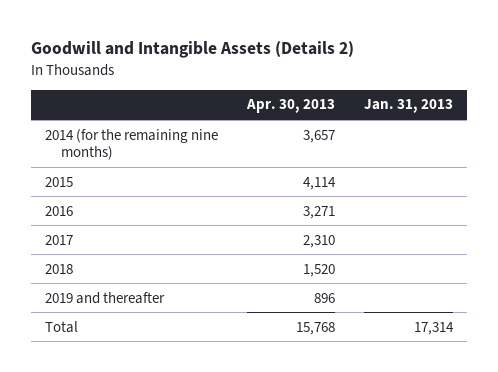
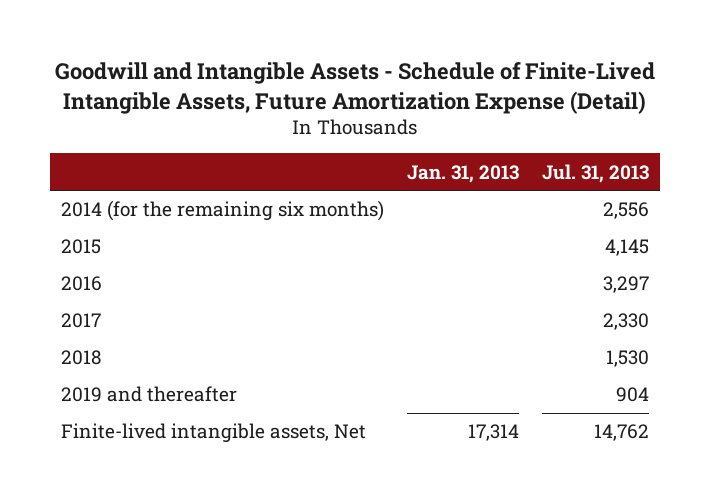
[30,41,354,59] Goodwill and Intangible Assets (Details 2) -> [54,62,655,114] Goodwill and Intangible Assets - Schedule of Finite-Lived Intangible Assets, Future Amortization Expense (Detail)
[245,99,335,114] Apr. 30, 2013 -> none
none -> [541,163,649,183] Jul. 31, 2013
[44,128,218,161] 2014 (for the remaining nine months) -> [61,200,385,222] 2014 (for the remaining six months)
[44,320,78,333] Total -> [61,423,367,444] Finite-lived intangible assets, Net

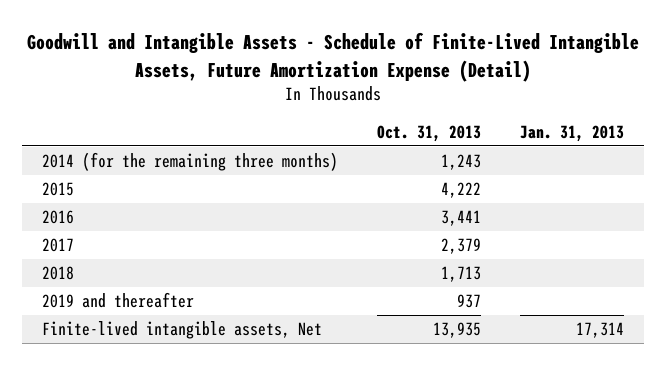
[541,163,649,183] Jul. 31, 2013 -> none
none -> [376,125,481,143] Oct. 31, 2013
[61,200,385,222] 2014 (for the remaining six months) -> [41,152,338,172] 2014 (for the remaining three months)

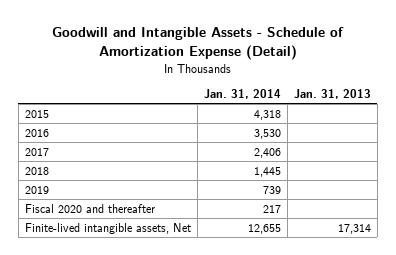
[26,32,639,82] Goodwill and Intangible Assets - Schedule of Finite-Lived Intangible Assets, Future Amortization Expense (Detail) -> [51,27,344,61] Goodwill and Intangible Assets - Schedule of Amortization Expense (Detail)
[376,125,481,143] Oct. 31, 2013 -> none
none -> [203,89,281,100] Jan. 31, 2014
[41,152,338,172] 2014 (for the remaining three months) -> none
none -> [24,185,49,194] 2019
[41,292,194,309] 2019 and thereafter -> [24,203,155,213] Fiscal 2020 and thereafter

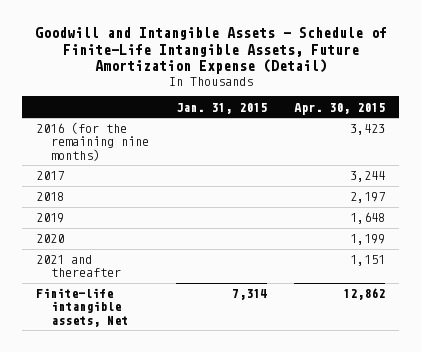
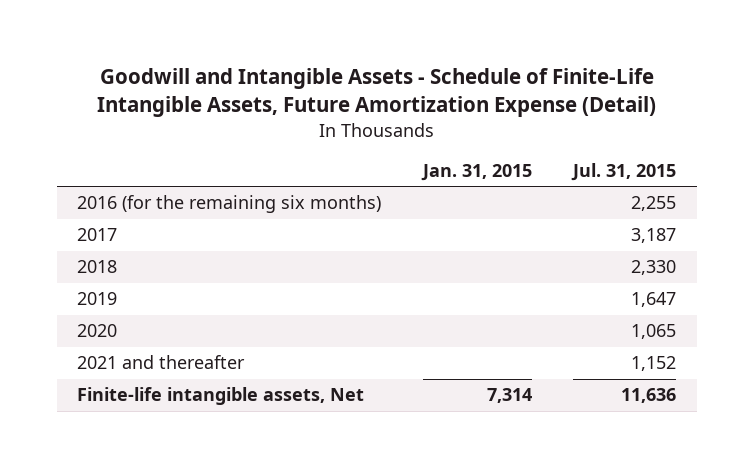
[294,102,386,115] Apr. 30, 2015 -> none
none -> [570,163,676,182] Jul. 31, 2015
[35,122,149,161] 2016 (for the remaining nine months) -> [77,195,382,214] 2016 (for the remaining six months)

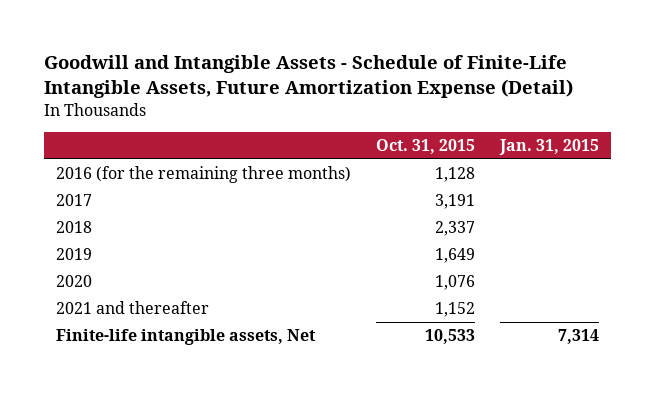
[570,163,676,182] Jul. 31, 2015 -> none
none -> [376,139,476,155] Oct. 31, 2015
[77,195,382,214] 2016 (for the remaining six months) -> [56,166,352,184] 2016 (for the remaining three months)

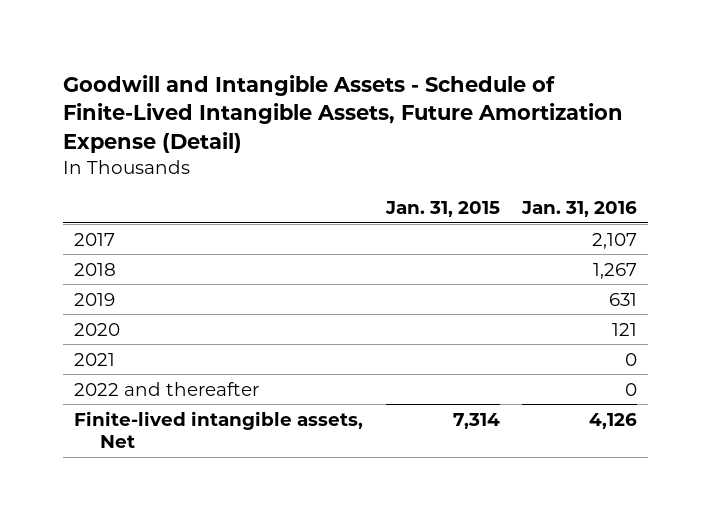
[43,54,573,98] Goodwill and Intangible Assets - Schedule of Finite-Life Intangible Assets, Future Amortization Expense (Detail) -> [63,74,624,154] Goodwill and Intangible Assets - Schedule of Finite-Lived Intangible Assets, Future Amortization Expense (Detail)
[376,139,476,155] Oct. 31, 2015 -> none
none -> [521,200,638,217] Jan. 31, 2016
[56,166,352,184] 2016 (for the remaining three months) -> none
none -> [74,352,116,366] 2021
[56,301,210,315] 2021 and thereafter -> [74,381,260,396] 2022 and thereafter
[56,329,317,346] Finite-life intangible assets, Net -> [74,410,364,448] Finite-lived intangible assets, Net

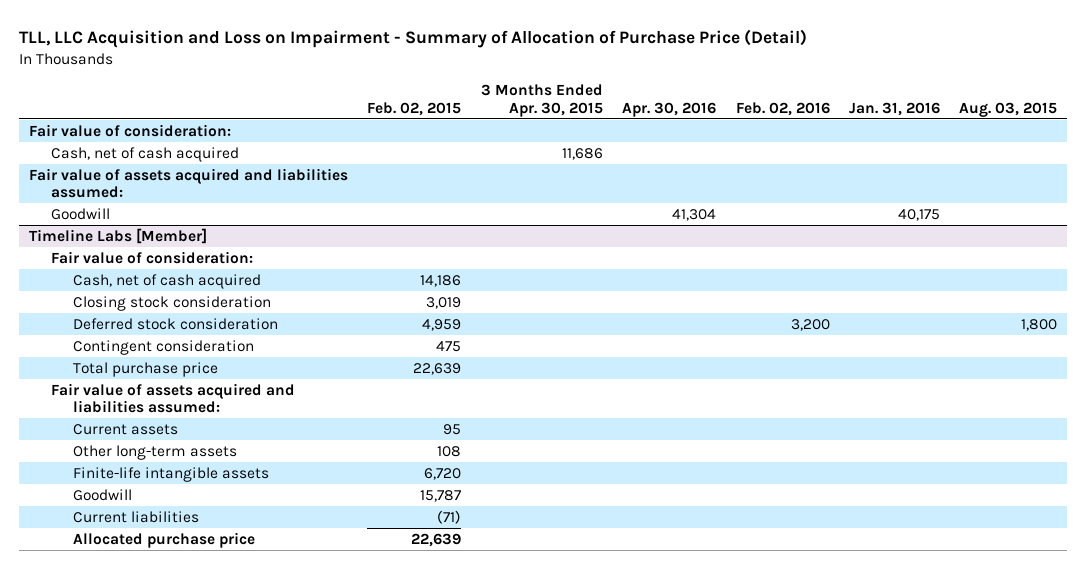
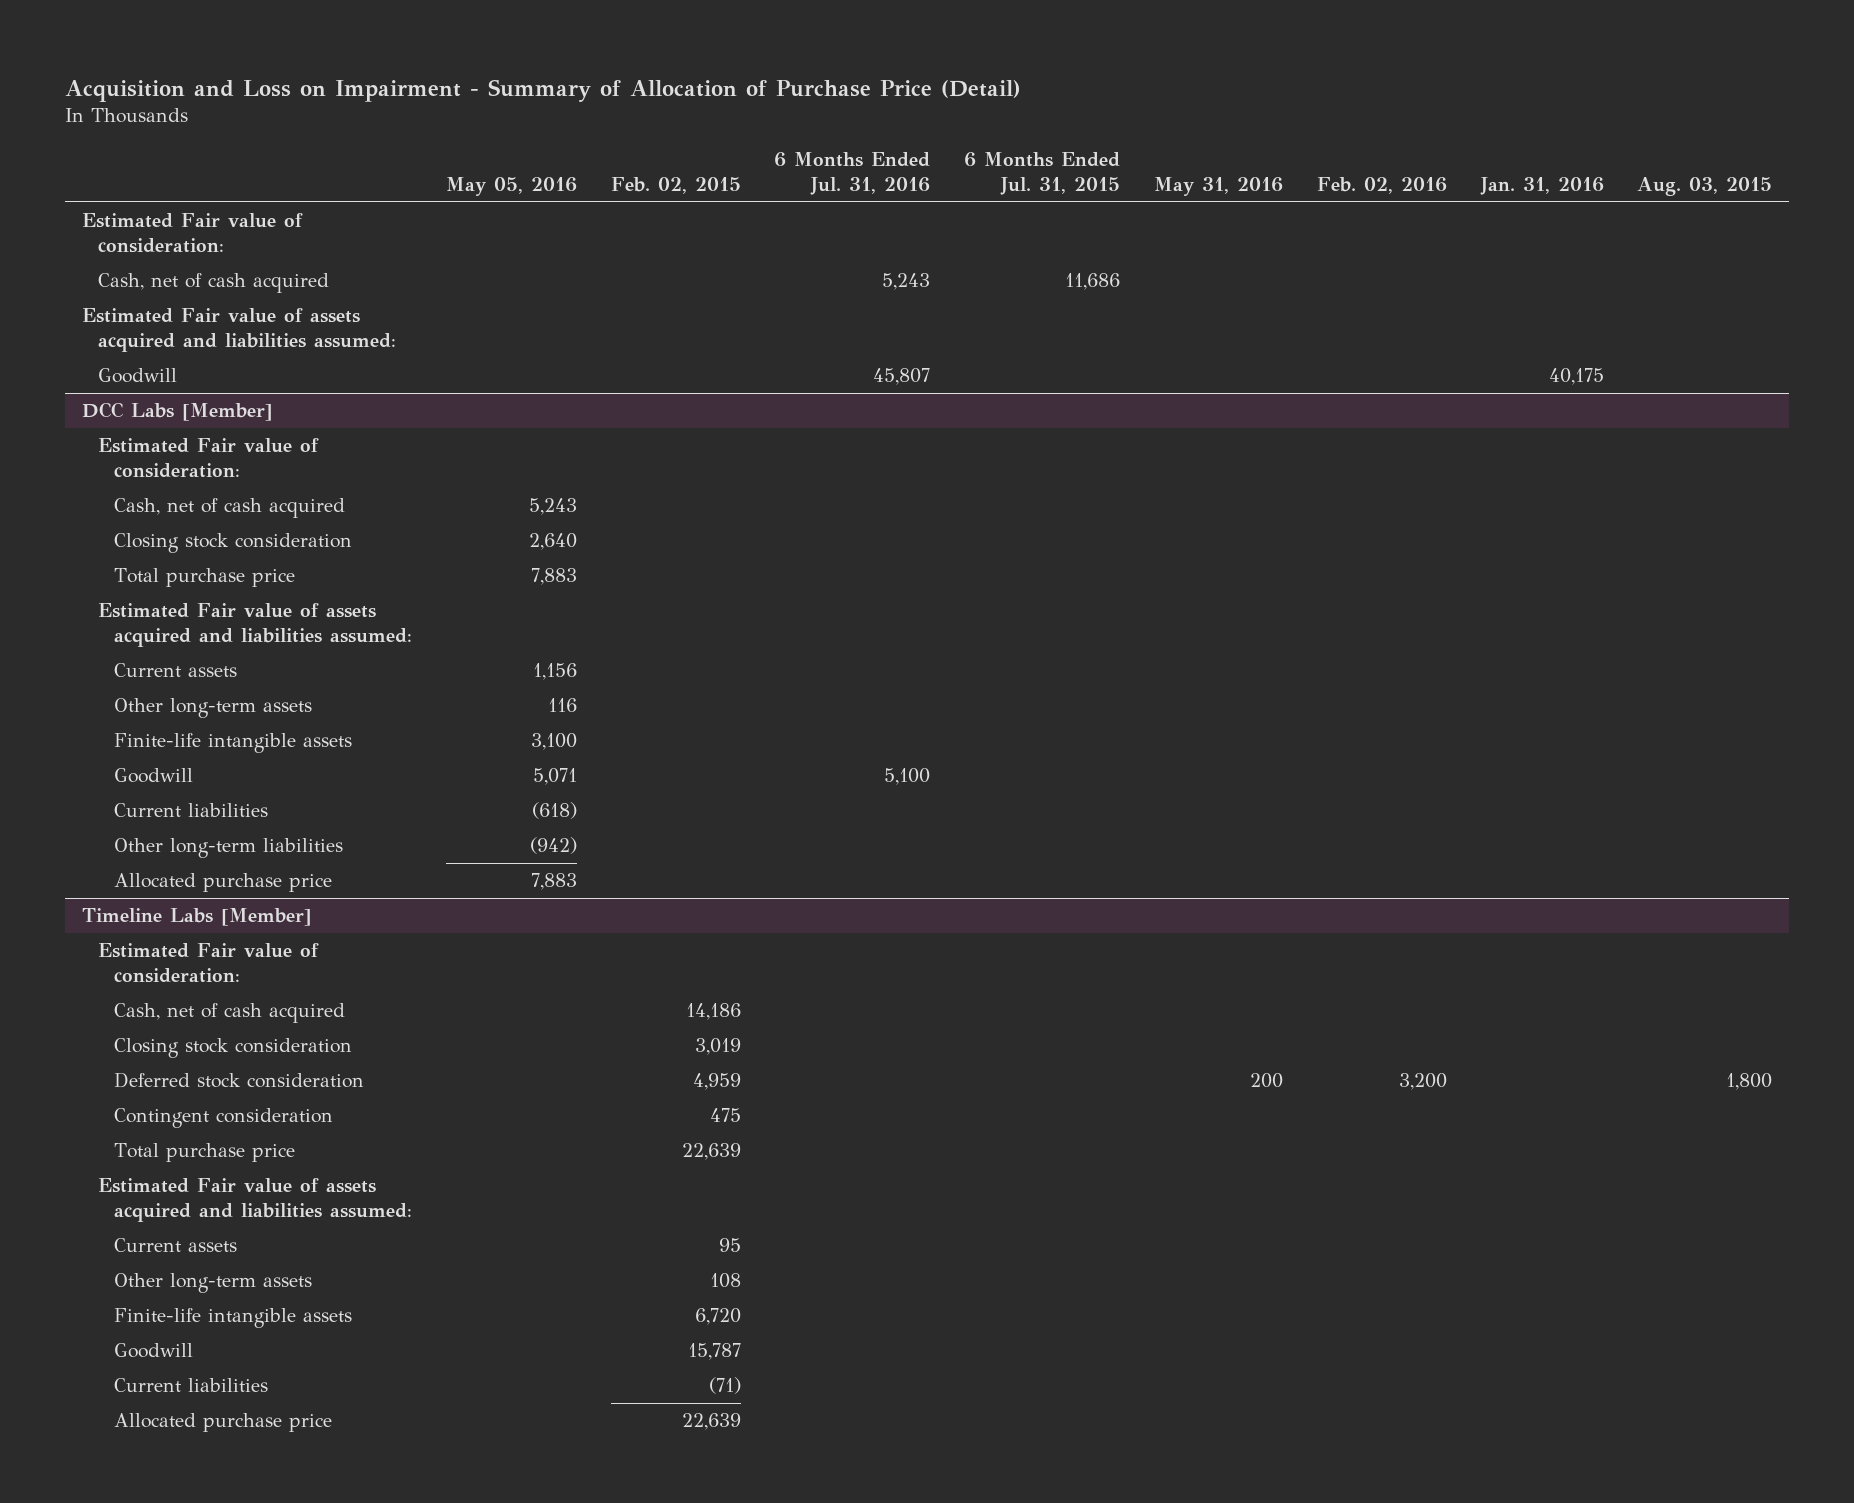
[19,29,808,49] TLL, LLC Acquisition and Loss on Impairment - Summary of Allocation of Purchase Price (Detail) -> [65,78,1022,102] Acquisition and Loss on Impairment - Summary of Allocation of Purchase Price (Detail)
[480,84,603,117] 3 Months Ended Apr. 30, 2015 -> none
[622,101,717,117] Apr. 30, 2016 -> none
none -> [445,177,577,197] May 05, 2016
none -> [774,152,931,196] 6 Months Ended Jul. 31, 2016
none -> [964,152,1121,196] 6 Months Ended Jul. 31, 2015
none -> [1154,177,1284,197] May 31, 2016
[29,123,232,137] Fair value of consideration: -> [82,213,304,254] Estimated Fair value of consideration:
[29,167,349,199] Fair value of assets acquired and liabilities assumed: -> [82,308,397,353] Estimated Fair value of assets acquired and liabilities assumed:
none -> [82,402,274,422] DCC Labs [Member]
none -> [98,438,320,479] Estimated Fair value of consideration:
none -> [114,498,346,519] Cash, net of cash acquired
none -> [114,533,353,554] Closing stock consideration
none -> [114,568,296,588] Total purchase price
none -> [98,603,413,648] Estimated Fair value of assets acquired and liabilities assumed:
none -> [114,663,238,678] Current assets
none -> [114,698,313,719] Other long-term assets
none -> [114,733,353,754] Finite-life intangible assets
none -> [114,768,194,784] Goodwill
none -> [114,803,269,818] Current liabilities
none -> [114,838,344,859] Other long-term liabilities
none -> [114,873,333,893] Allocated purchase price
[50,250,253,264] Fair value of consideration: -> [98,943,320,984] Estimated Fair value of consideration:
[50,382,295,414] Fair value of assets acquired and liabilities assumed: -> [98,1178,413,1223] Estimated Fair value of assets acquired and liabilities assumed:

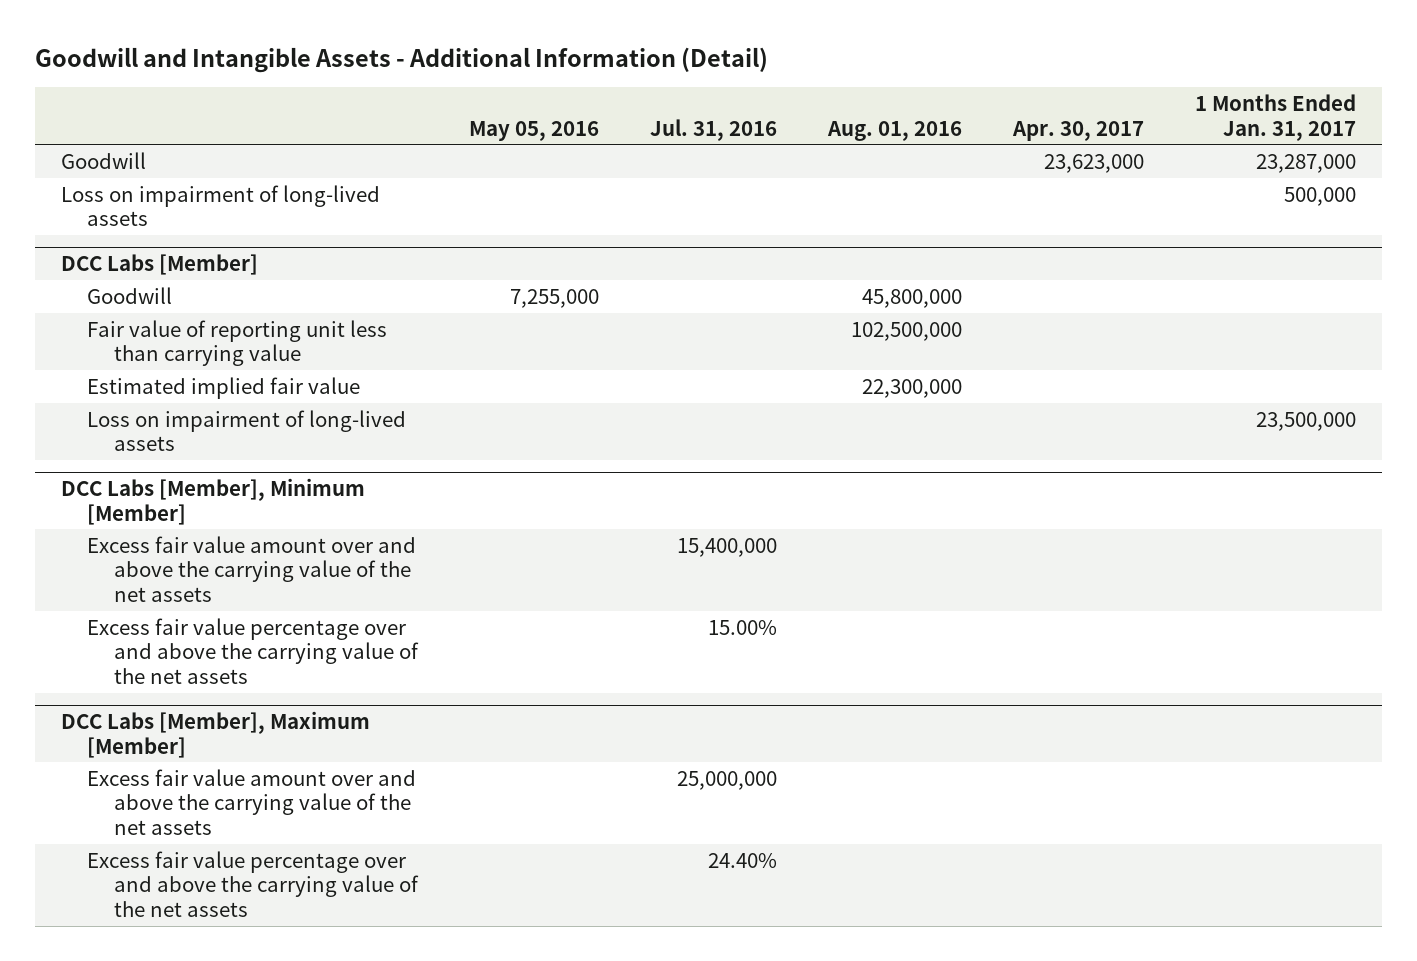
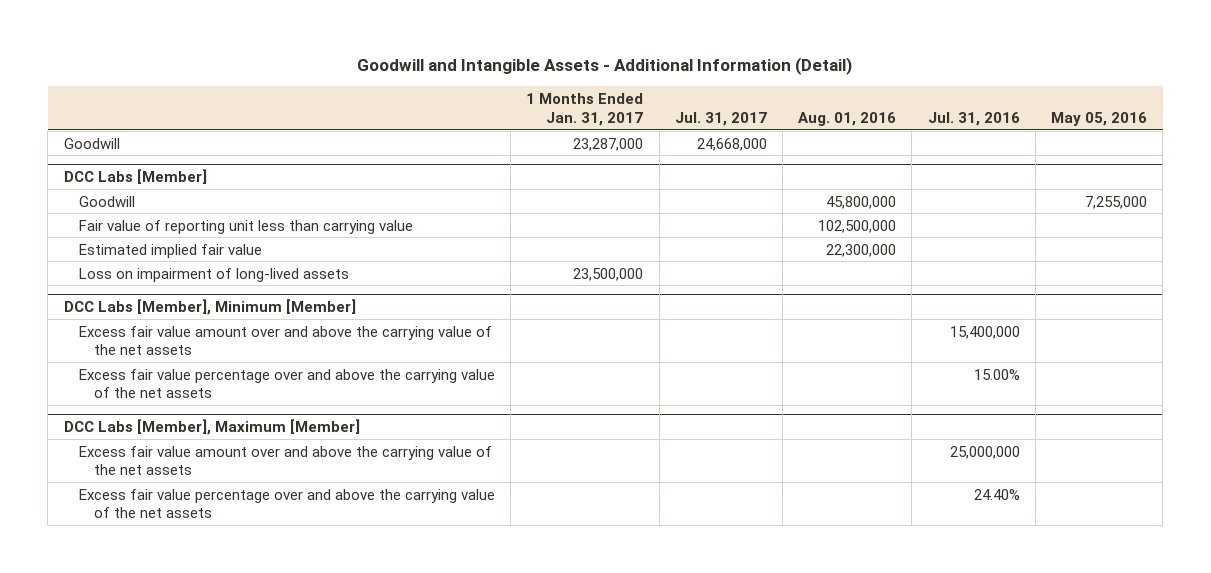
[1012,120,1145,141] Apr. 30, 2017 -> none
none -> [674,111,767,126] Jul. 31, 2017
[60,184,380,227] Loss on impairment of long-lived assets -> none

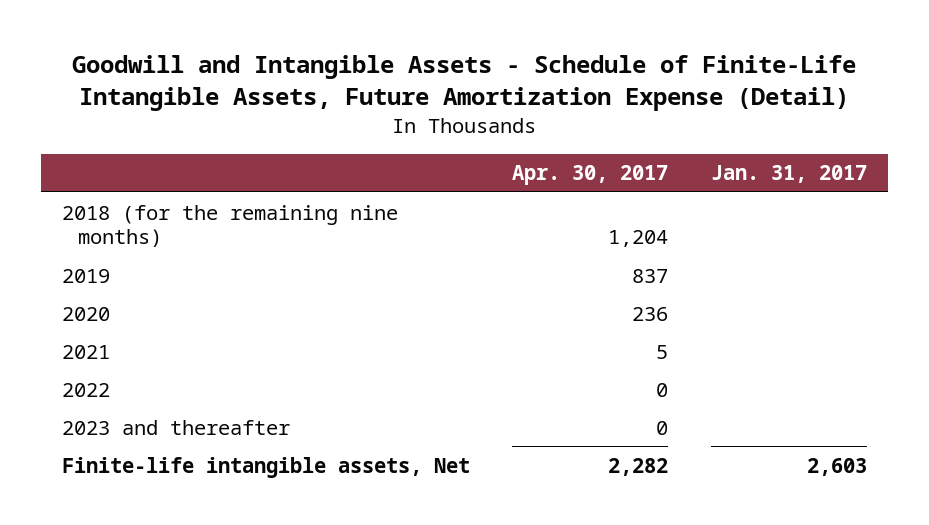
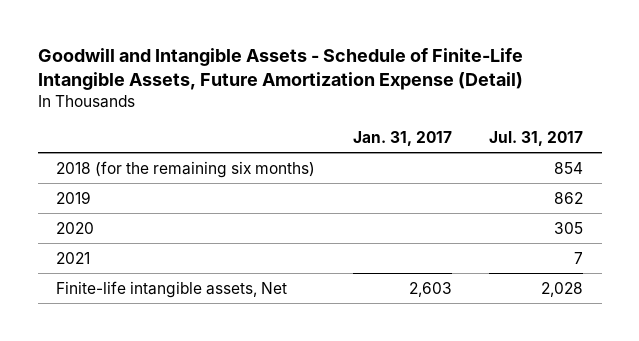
[512,165,669,186] Apr. 30, 2017 -> none
none -> [489,131,584,147] Jul. 31, 2017
[61,204,398,248] 2018 (for the remaining nine months) -> [56,160,316,178] 2018 (for the remaining six months)
[61,382,110,397] 2022 -> none
[61,419,290,435] 2023 and thereafter -> none

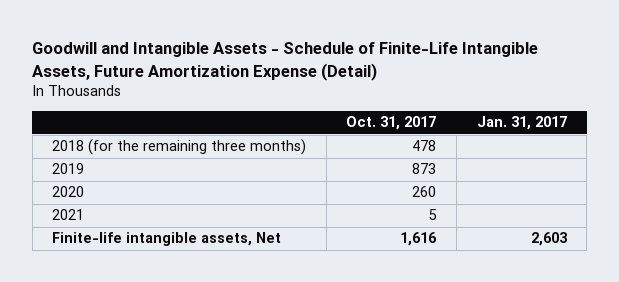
[489,131,584,147] Jul. 31, 2017 -> none
none -> [346,116,437,131] Oct. 31, 2017
[56,160,316,178] 2018 (for the remaining six months) -> [52,139,307,156] 2018 (for the remaining three months)

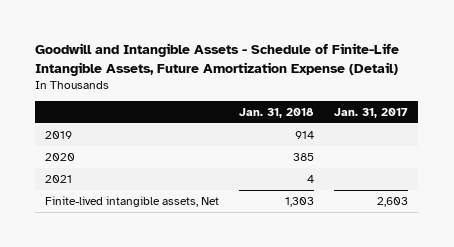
[346,116,437,131] Oct. 31, 2017 -> none
none -> [239,107,315,118] Jan. 31, 2018
[52,139,307,156] 2018 (for the remaining three months) -> none
[52,232,282,247] Finite-life intangible assets, Net -> [45,196,220,208] Finite-lived intangible assets, Net

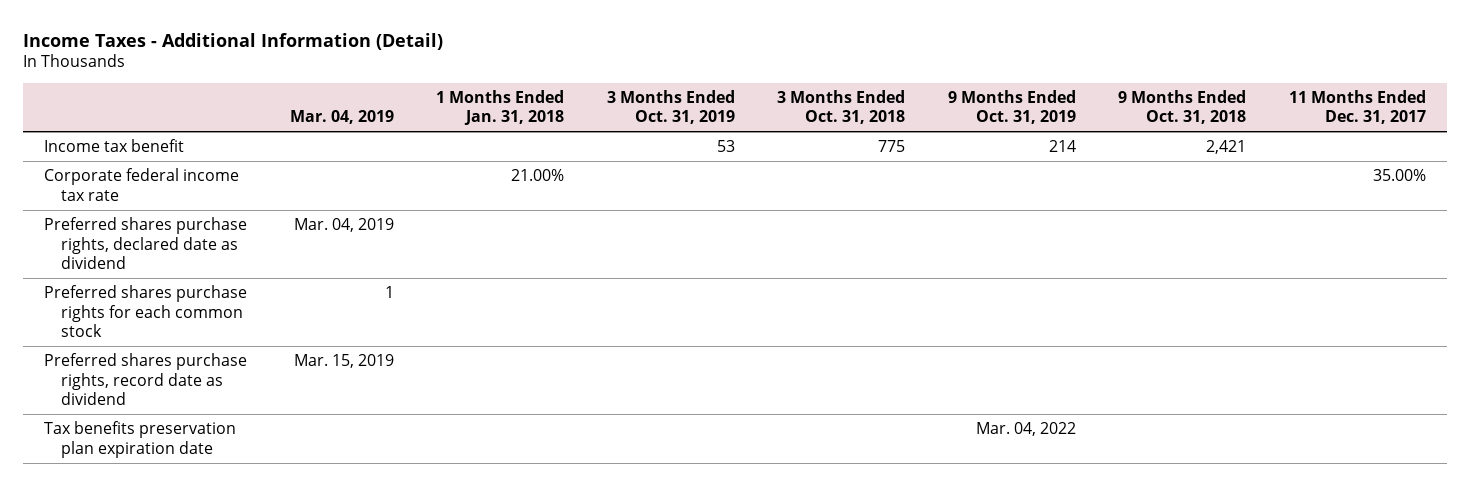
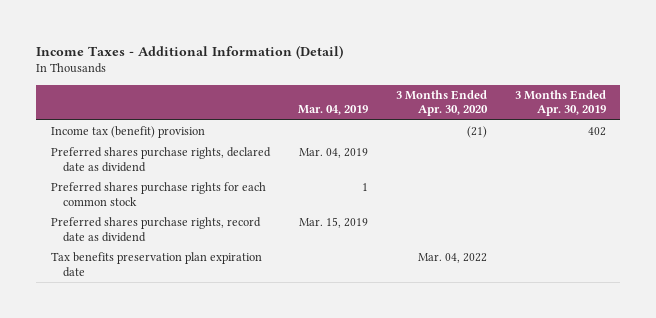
[436,89,565,126] 1 Months Ended Jan. 31, 2018 -> none
[606,89,735,125] 3 Months Ended Oct. 31, 2019 -> none
[777,89,906,125] 3 Months Ended Oct. 31, 2018 -> none
[947,89,1076,125] 9 Months Ended Oct. 31, 2019 -> none
[1118,89,1247,125] 9 Months Ended Oct. 31, 2018 -> none
[1289,89,1427,125] 11 Months Ended Dec. 31, 2017 -> none
none -> [395,89,488,117] 3 Months Ended Apr. 30, 2020
none -> [514,89,606,117] 3 Months Ended Apr. 30, 2019
[44,167,240,201] Corporate federal income tax rate -> none
[44,138,185,152] Income tax benefit -> [50,126,205,139] Income tax (benefit) provision

